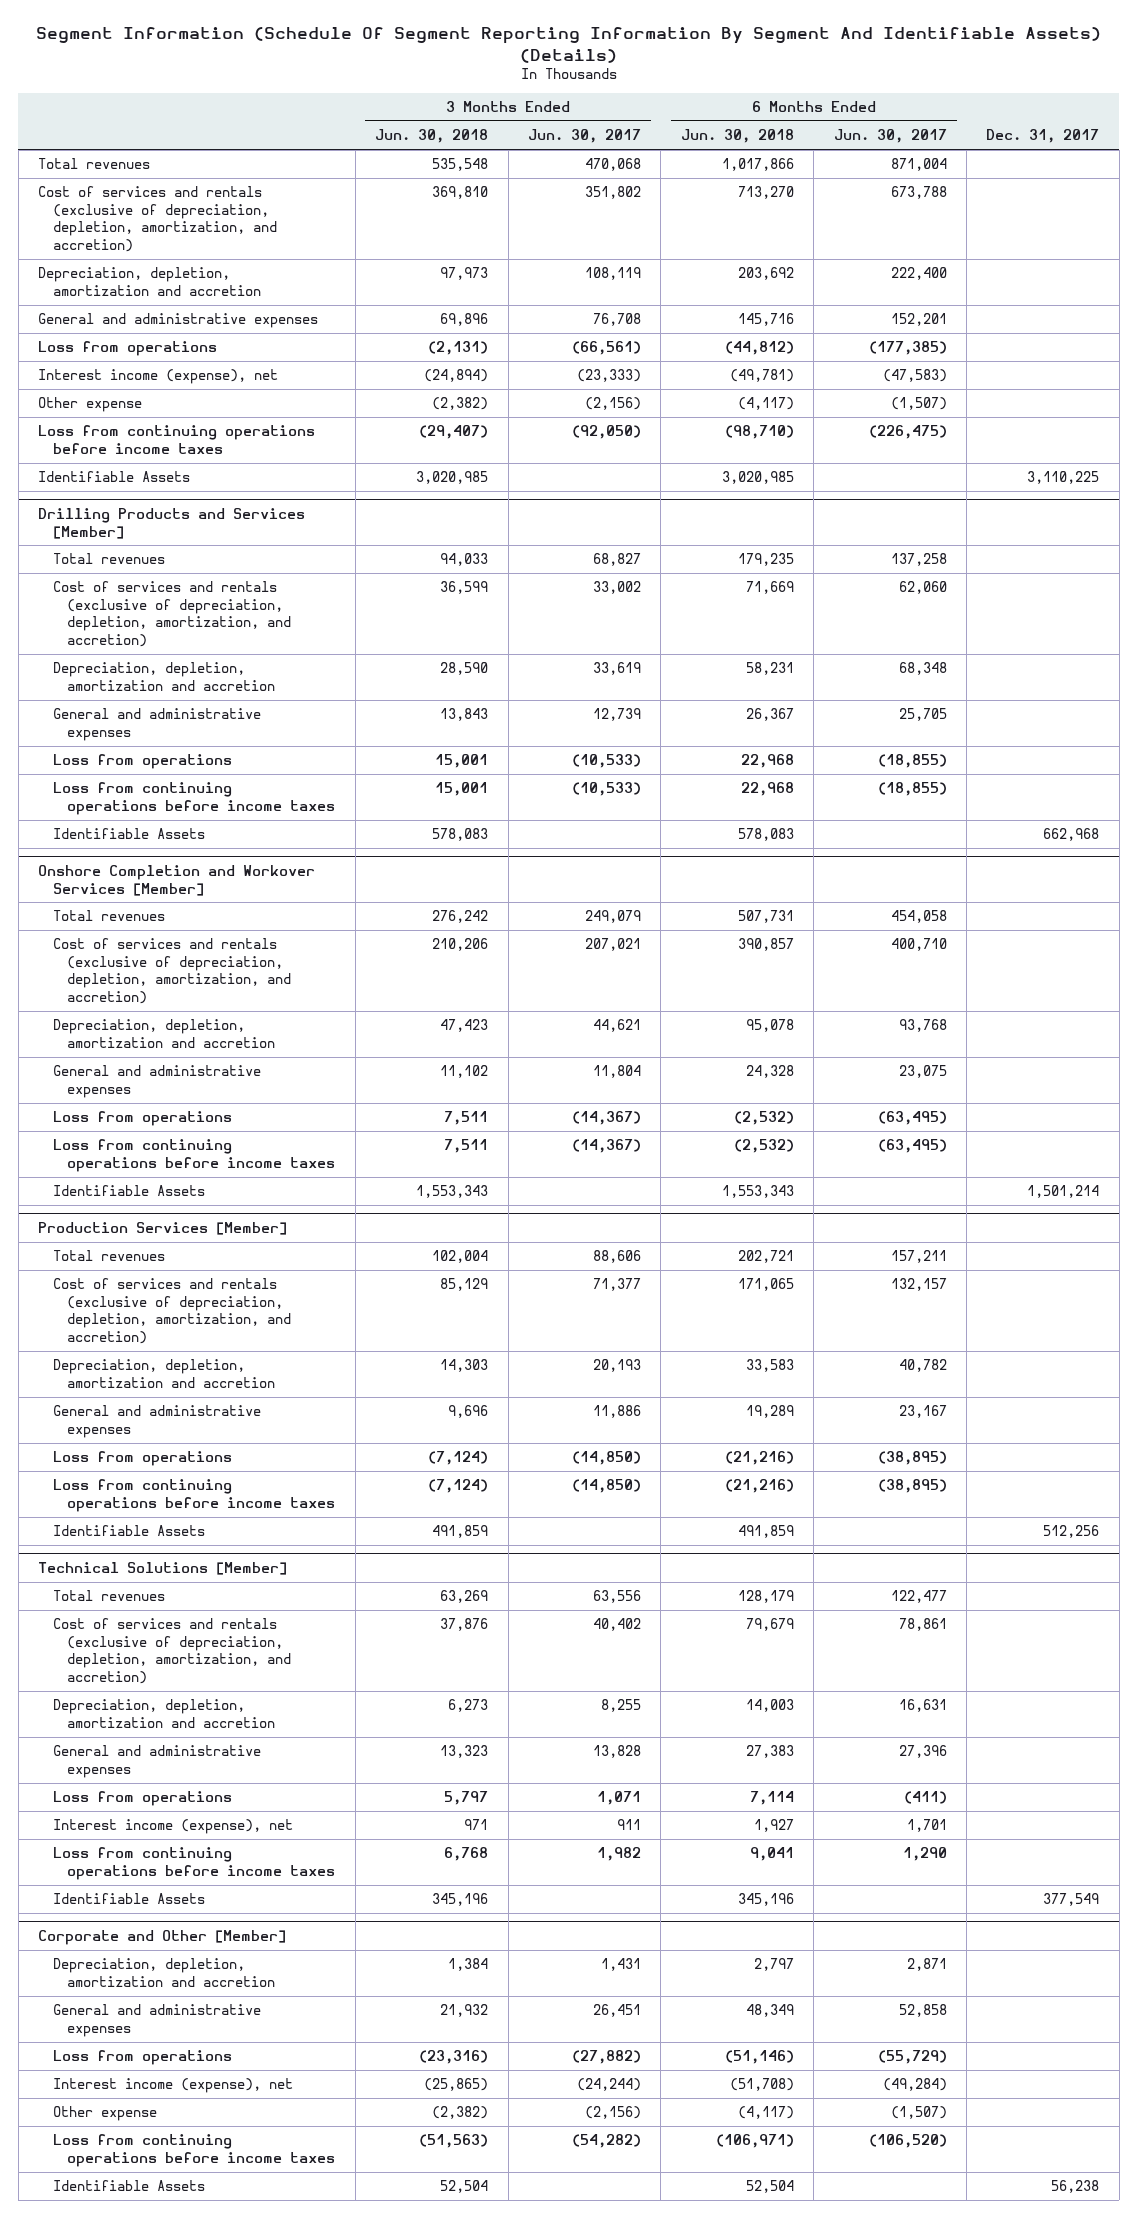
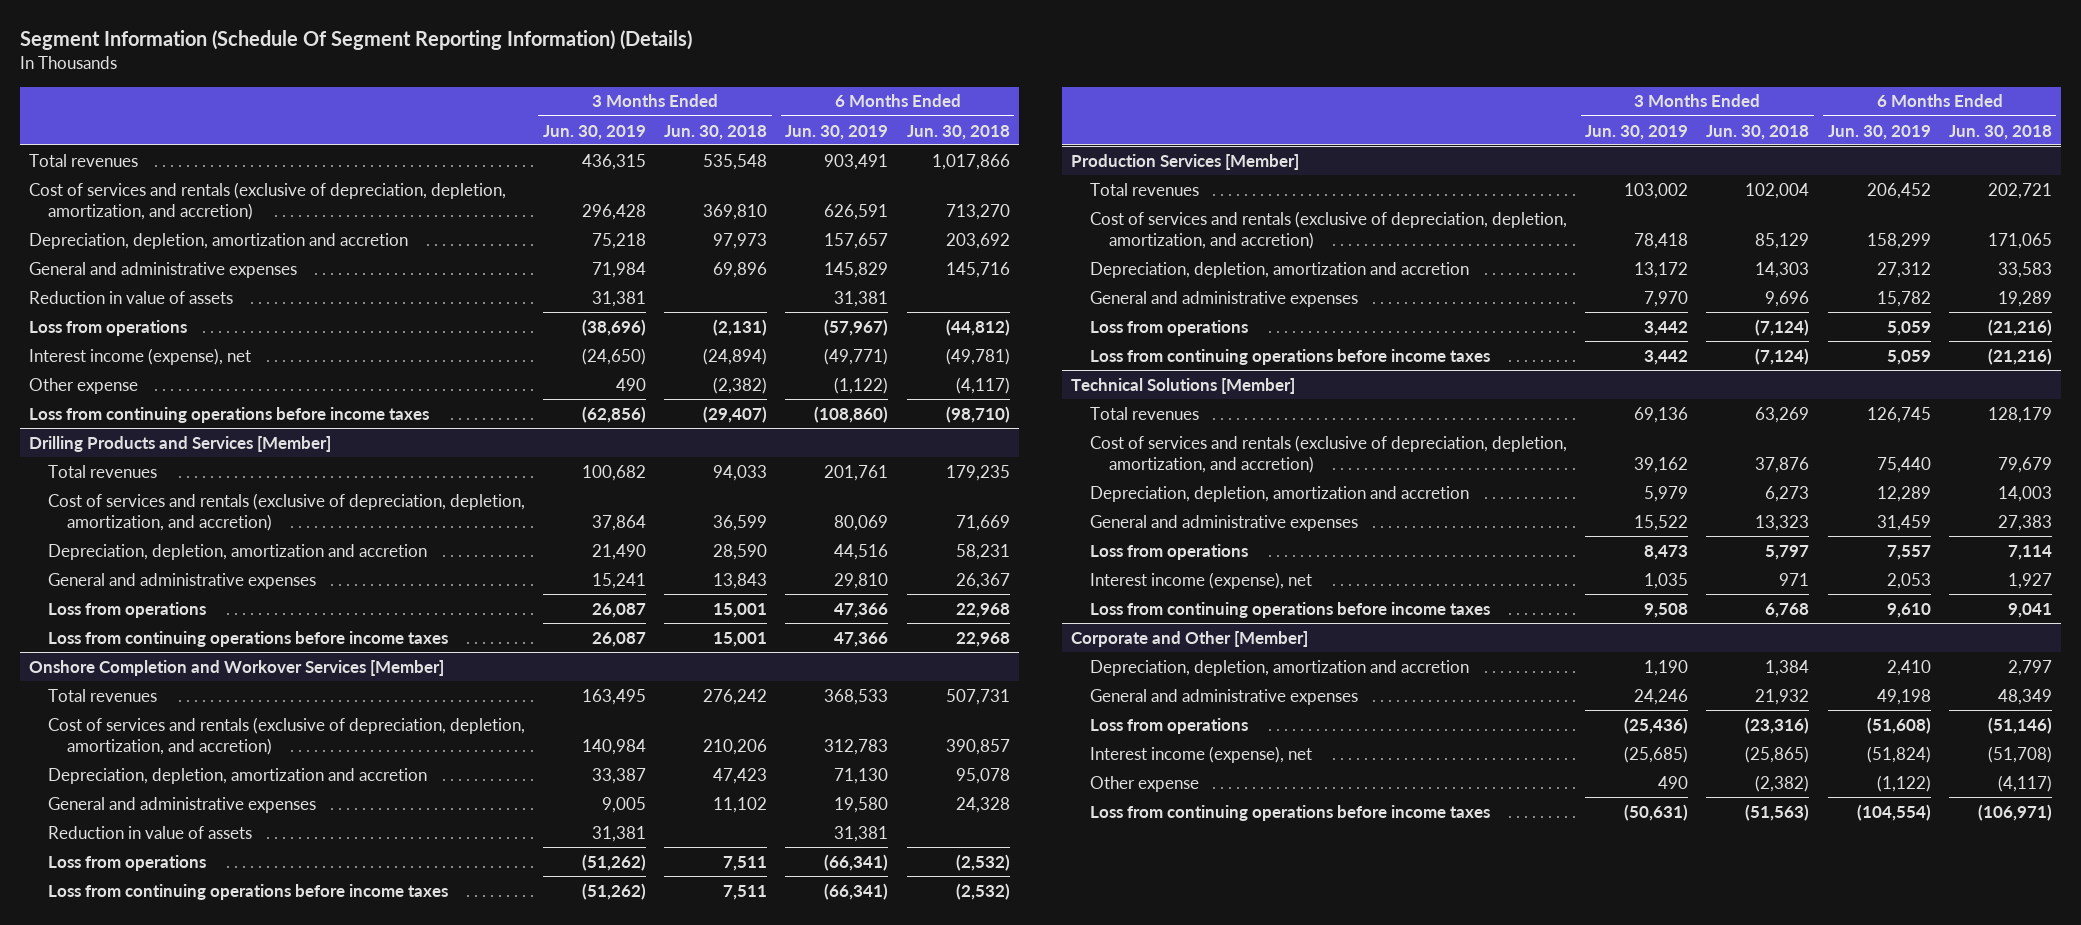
[35,27,1101,63] Segment Information (Schedule Of Segment Reporting Information By Segment And Identifiable Assets) (Details) -> [19,30,692,51] Segment Information (Schedule Of Segment Reporting Information) (Details)
[527,129,641,144] Jun. 30, 2017 -> none
[833,129,947,144] Jun. 30, 2017 -> none
[986,129,1100,144] Dec. 31, 2017 -> none
none -> [542,124,646,140] Jun. 30, 2019
none -> [785,124,889,140] Jun. 30, 2019
none -> [28,290,233,304] Reduction in value of assets
[38,471,191,483] Identifiable Assets -> none
[52,828,205,840] Identifiable Assets -> none
none -> [47,825,252,839] Reduction in value of assets
[52,1185,205,1197] Identifiable Assets -> none
[52,1525,205,1537] Identifiable Assets -> none
[52,1893,205,1905] Identifiable Assets -> none
[52,2180,205,2192] Identifiable Assets -> none

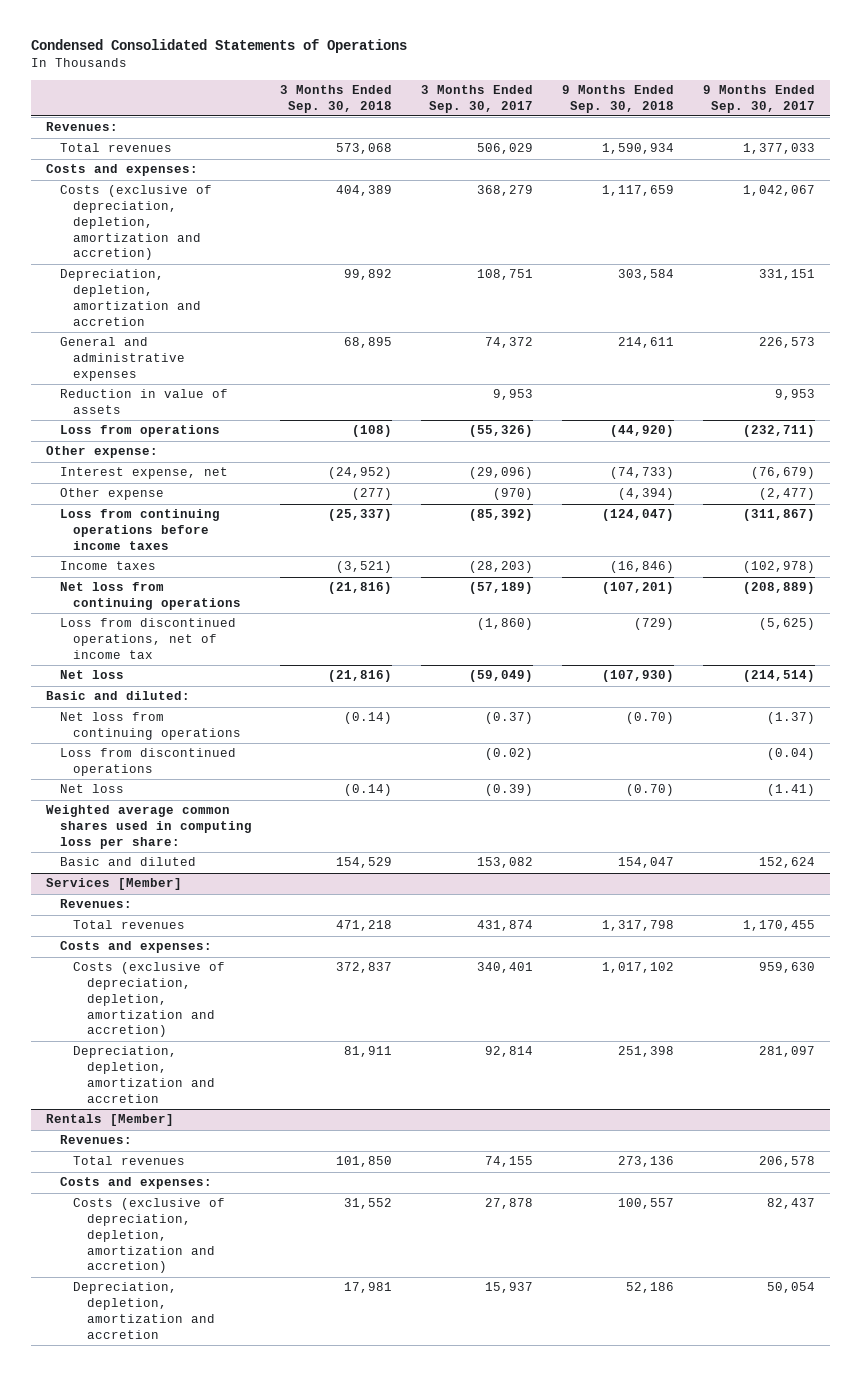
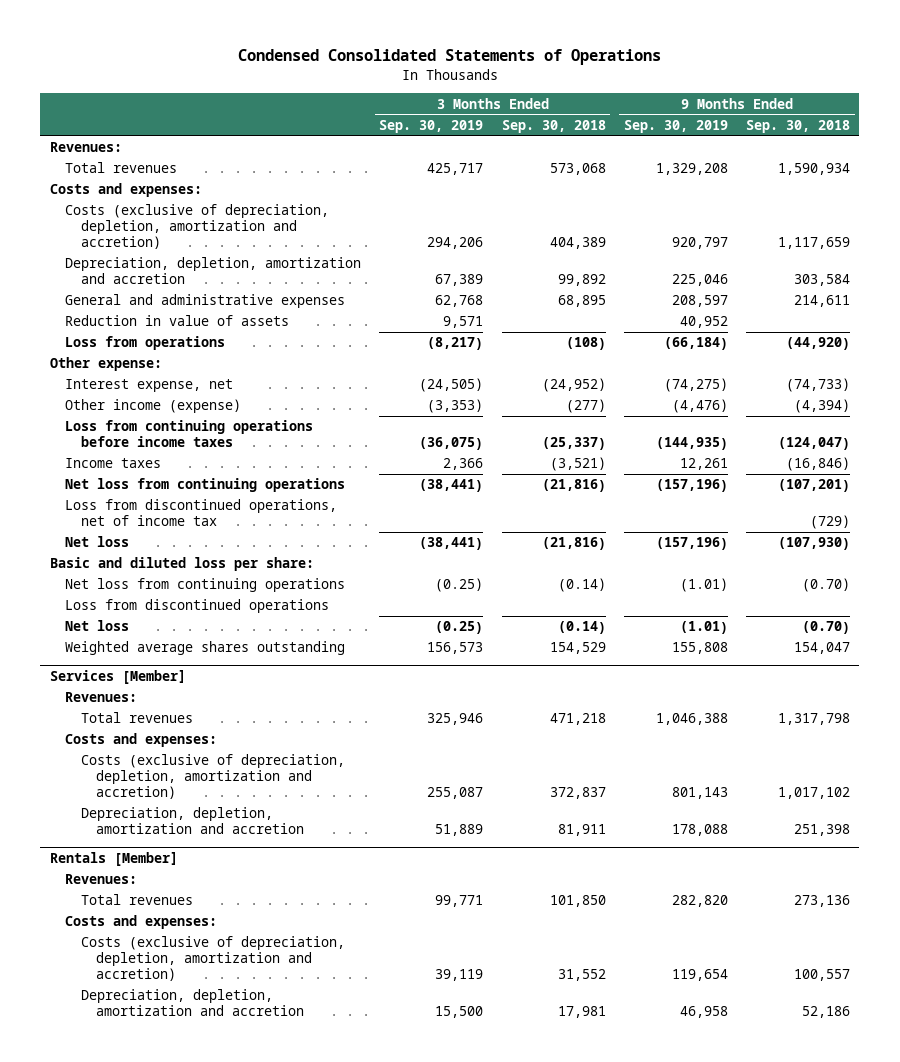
[421,84,534,113] 3 Months Ended Sep. 30, 2017 -> none
[703,84,816,113] 9 Months Ended Sep. 30, 2017 -> none
none -> [379,119,484,133] Sep. 30, 2019
none -> [623,119,728,133] Sep. 30, 2019
[59,488,164,501] Other expense -> [65,399,242,414] Other income (expense)
[45,691,190,701] Basic and diluted: -> [49,557,314,572] Basic and diluted loss per share:
[45,805,252,849] Weighted average common shares used in computing loss per share: -> none
[59,857,196,867] Basic and diluted -> [65,641,346,656] Weighted average shares outstanding

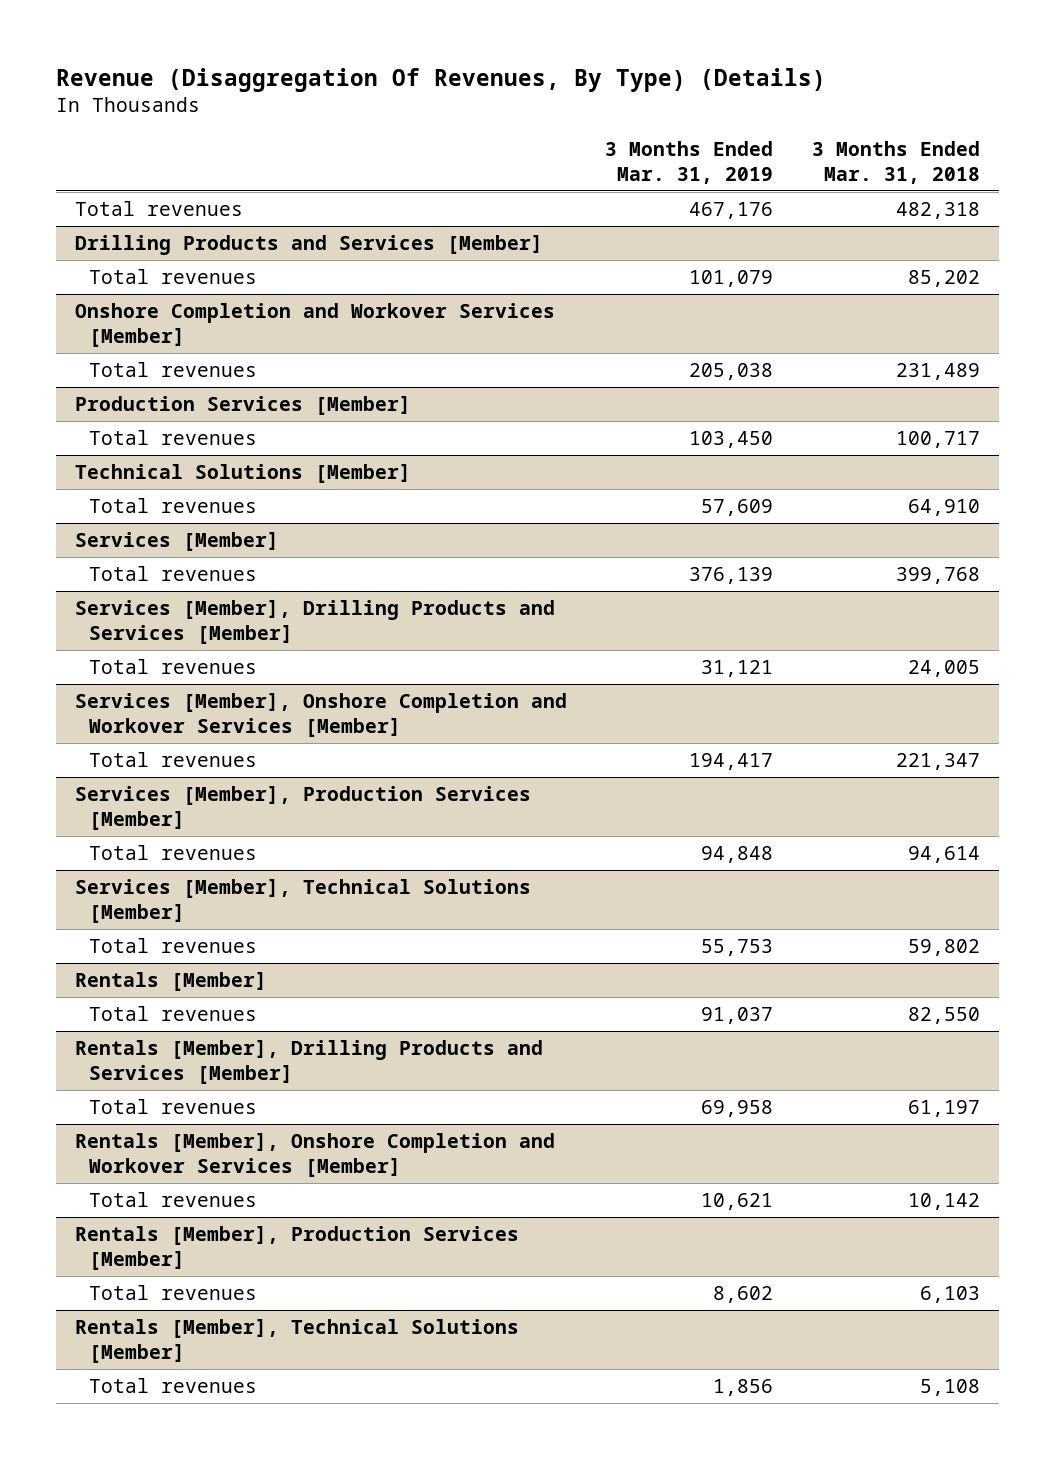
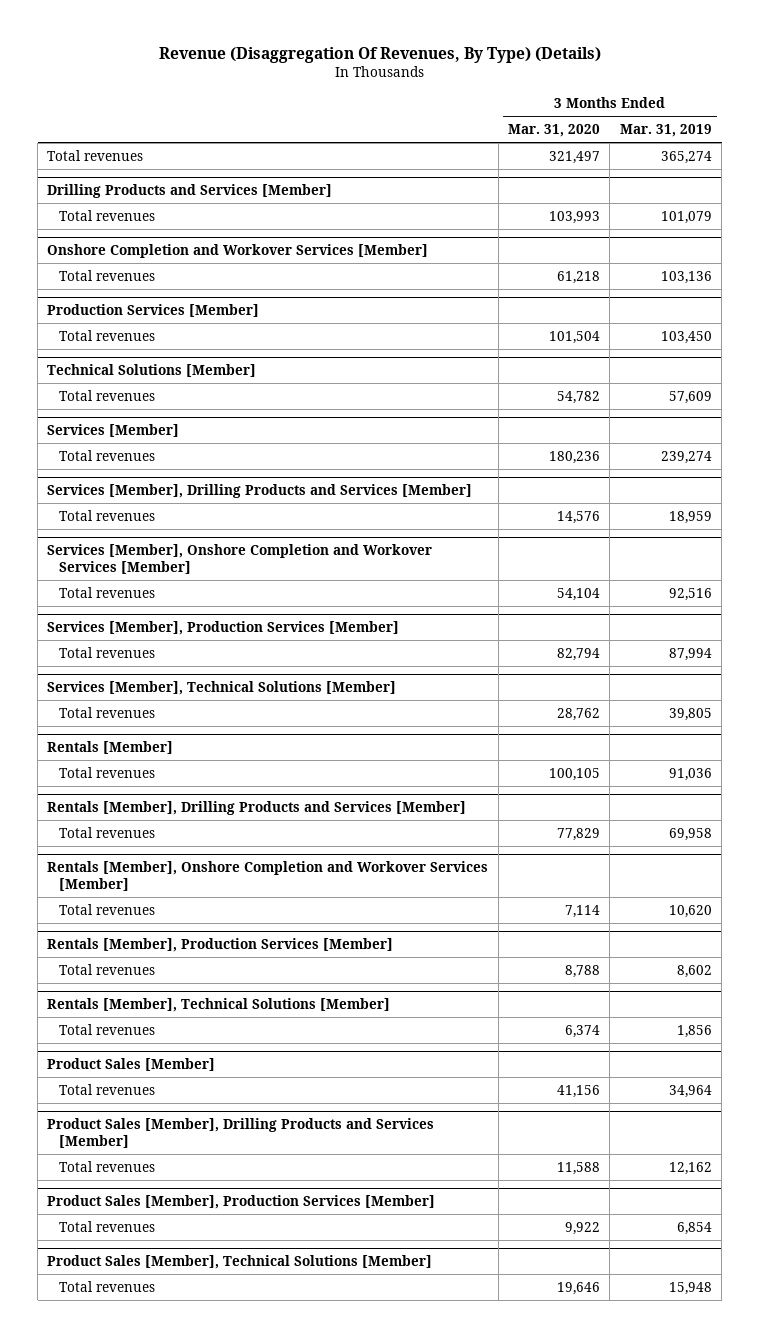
[811,141,980,184] 3 Months Ended Mar. 31, 2018 -> none
none -> [508,124,601,138] Mar. 31, 2020
[689,202,774,220] 467,176 -> [660,150,712,164] 365,274
[689,363,774,381] 205,038 -> [660,270,712,284] 103,136
[689,567,774,585] 376,139 -> [660,450,712,464] 239,274
[701,660,774,678] 31,121 -> [668,510,712,524] 18,959
[689,753,774,771] 194,417 -> [668,587,712,601] 92,516
[701,846,774,864] 94,848 -> [668,647,712,661] 87,994
[701,939,774,957] 55,753 -> [668,707,712,721] 39,805
[701,1007,774,1025] 91,037 -> [668,767,712,781] 91,036
[701,1193,774,1211] 10,621 -> [668,904,712,918] 10,620
none -> [47,1058,216,1072] Product Sales [Member]
none -> [58,1083,155,1095] Total revenues
none -> [47,1118,435,1149] Product Sales [Member], Drilling Products and Services [Member]
none -> [58,1160,155,1172] Total revenues
none -> [47,1195,436,1210] Product Sales [Member], Production Services [Member]
none -> [58,1220,155,1232] Total revenues
none -> [47,1255,433,1270] Product Sales [Member], Technical Solutions [Member]
none -> [58,1280,155,1292] Total revenues

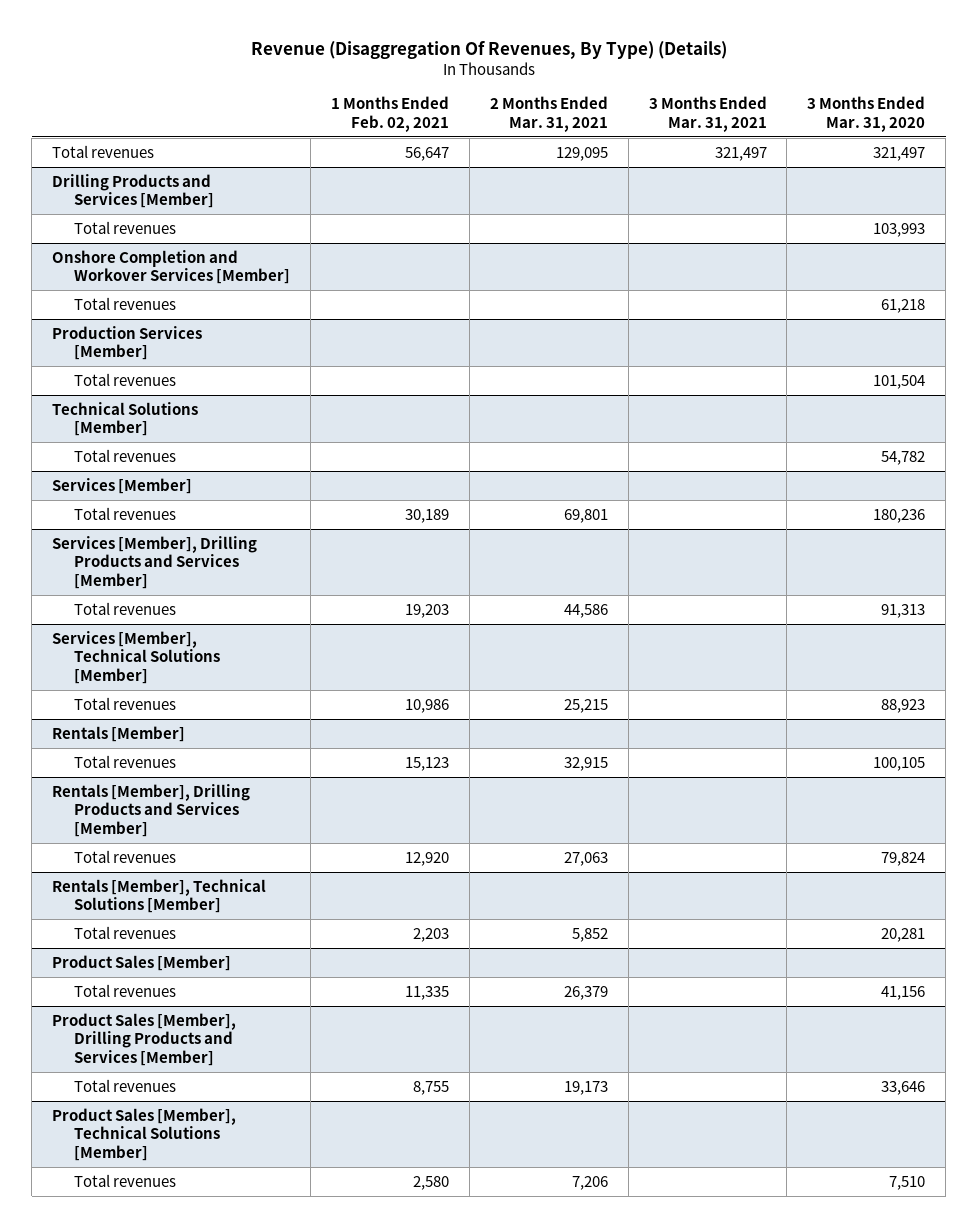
[619,124,712,138] Mar. 31, 2019 -> none
none -> [330,96,449,132] 1 Months Ended Feb. 02, 2021
none -> [489,96,608,132] 2 Months Ended Mar. 31, 2021
none -> [648,96,767,132] 3 Months Ended Mar. 31, 2021
[47,544,433,575] Services [Member], Onshore Completion and Workover Services [Member] -> none
[58,586,155,598] Total revenues -> none
[47,621,400,636] Services [Member], Production Services [Member] -> none
[58,646,155,658] Total revenues -> none
[557,510,601,524] 14,576 -> [881,603,926,618] 91,313
[557,707,601,721] 28,762 -> [881,698,926,713] 88,923
[47,861,489,892] Rentals [Member], Onshore Completion and Workover Services [Member] -> none
[58,903,155,915] Total revenues -> none
[47,938,394,953] Rentals [Member], Production Services [Member] -> none
[58,963,155,975] Total revenues -> none
[557,827,601,841] 77,829 -> [881,851,926,866] 79,824
[565,1024,601,1038] 6,374 -> [881,927,926,942] 20,281
[47,1195,436,1210] Product Sales [Member], Production Services [Member] -> none
[58,1220,155,1232] Total revenues -> none
[557,1161,601,1175] 11,588 -> [881,1080,926,1095] 33,646
[557,1281,601,1295] 19,646 -> [889,1175,926,1190] 7,510

